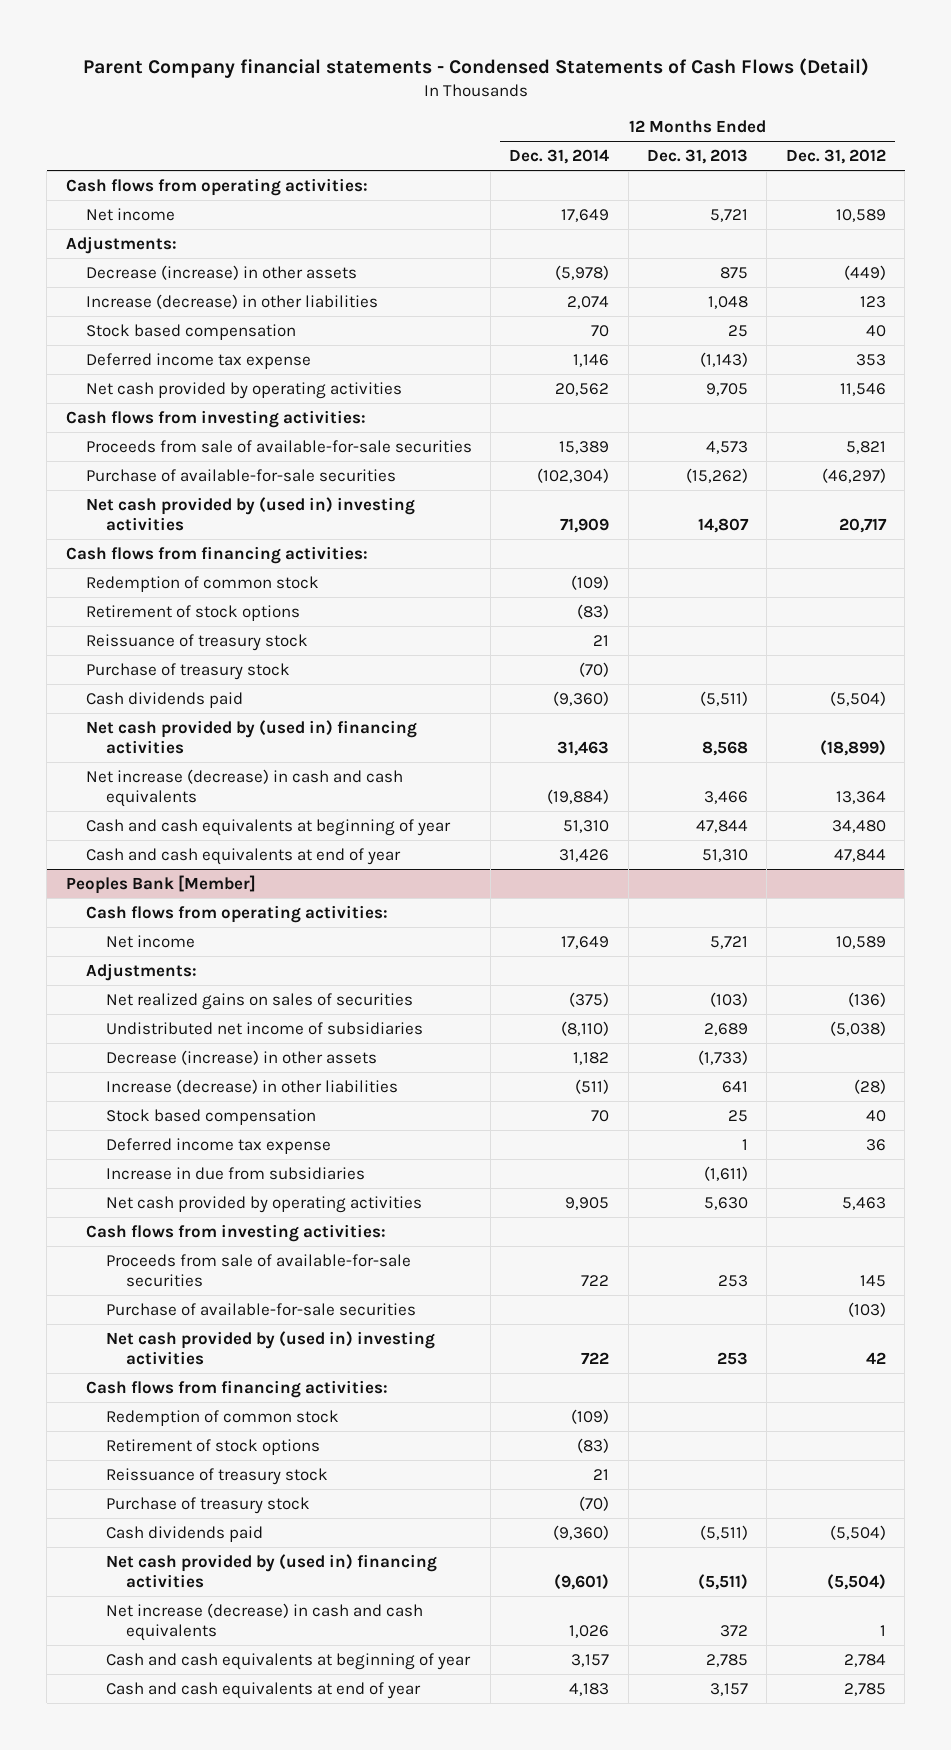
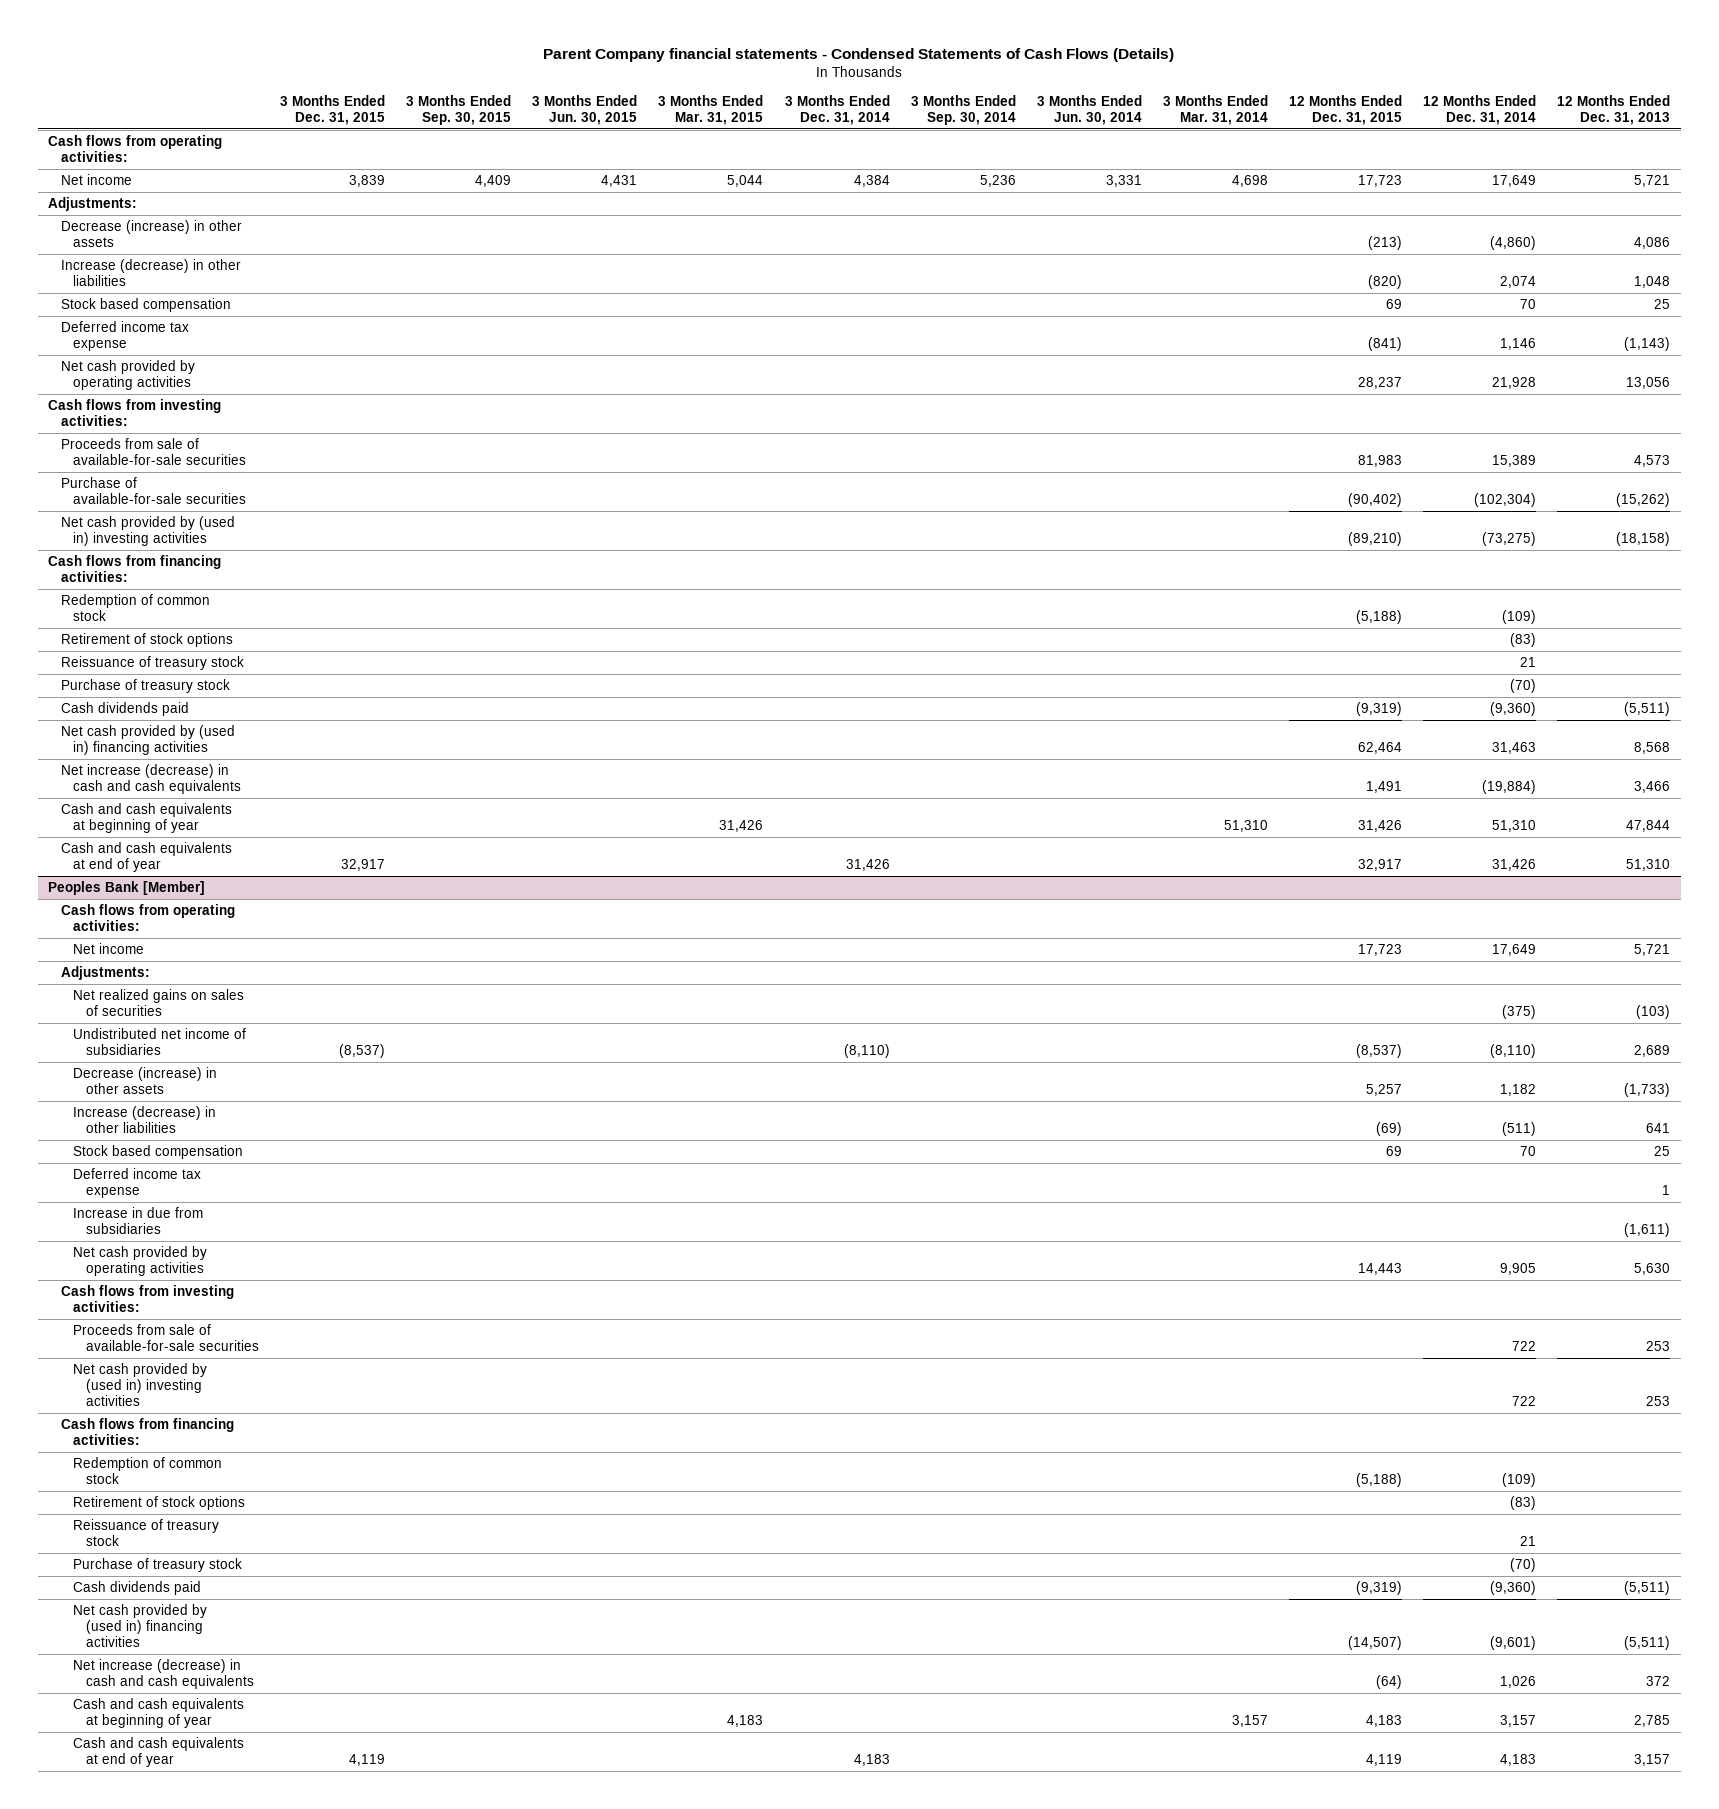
[82,58,869,79] Parent Company financial statements - Condensed Statements of Cash Flows (Detail) -> [543,47,1175,62] Parent Company financial statements - Condensed Statements of Cash Flows (Details)
[785,149,886,165] Dec. 31, 2012 -> none
none -> [280,95,386,126] 3 Months Ended Dec. 31, 2015
none -> [406,95,512,126] 3 Months Ended Sep. 30, 2015
none -> [532,95,638,126] 3 Months Ended Jun. 30, 2015
none -> [658,95,764,126] 3 Months Ended Mar. 31, 2015
none -> [784,95,890,126] 3 Months Ended Dec. 31, 2014
none -> [910,95,1016,126] 3 Months Ended Sep. 30, 2014
none -> [1036,95,1142,126] 3 Months Ended Jun. 30, 2014
none -> [1162,95,1268,126] 3 Months Ended Mar. 31, 2014
none -> [1289,95,1403,126] 12 Months Ended Dec. 31, 2015
[555,264,610,280] (5,978) -> [1490,235,1537,250] (4,860)
[720,266,749,279] 875 -> [1634,236,1671,249] 4,086
[555,382,610,396] 20,562 -> [1492,376,1537,389] 21,928
[706,382,749,396] 9,705 -> [1626,376,1671,389] 13,056
[560,518,610,534] 71,909 -> [1482,531,1537,546] (73,275)
[698,518,750,534] 14,807 -> [1616,531,1671,546] (18,158)
[105,1302,416,1316] Purchase of available-for-sale securities -> none

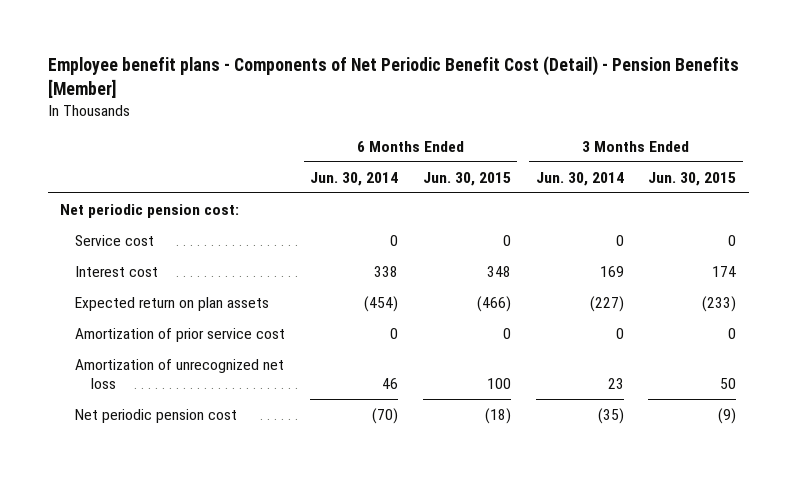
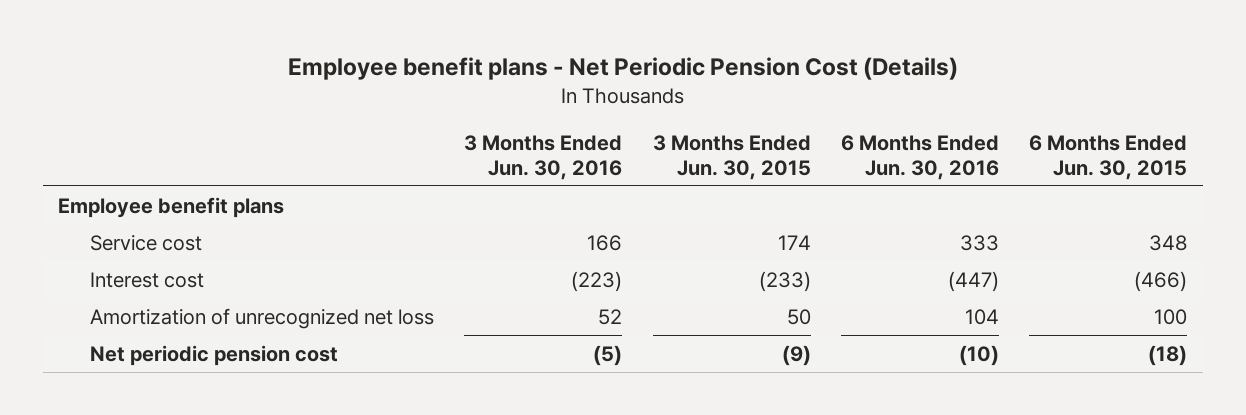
[47,56,739,98] Employee benefit plans - Components of Net Periodic Benefit Cost (Detail) - Pension Benefits [Member] -> [287,57,958,81] Employee benefit plans - Net Periodic Pension Cost (Details)
[310,171,399,186] Jun. 30, 2014 -> none
[535,171,624,186] Jun. 30, 2014 -> none
none -> [464,134,623,180] 3 Months Ended Jun. 30, 2016
none -> [841,134,1000,180] 6 Months Ended Jun. 30, 2016
[60,203,240,218] Net periodic pension cost: -> none
[75,296,270,311] Expected return on plan assets -> none
[75,327,286,342] Amortization of prior service cost -> none
none -> [58,196,285,218] Employee benefit plans
[502,234,511,246] 0 -> [1149,234,1188,251] 348
[728,234,737,246] 0 -> [777,234,811,250] 174
[486,265,511,277] 348 -> [1134,270,1188,292] (466)
[712,265,737,277] 174 -> [758,270,811,292] (233)

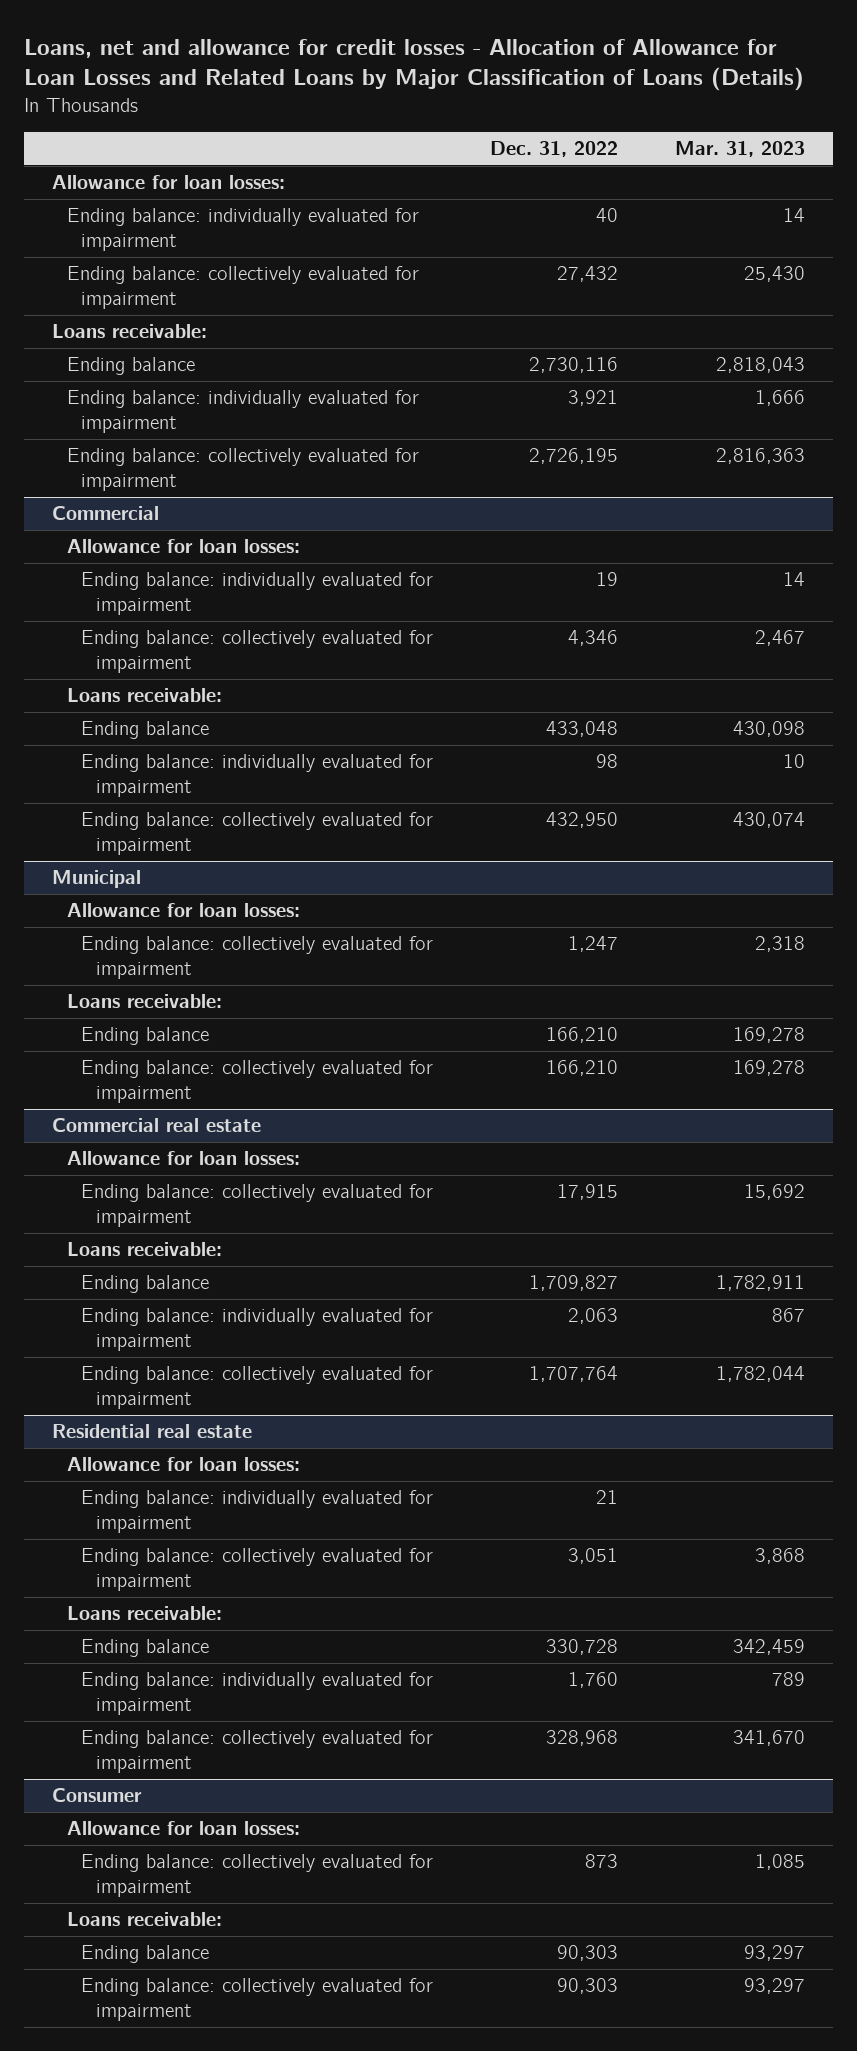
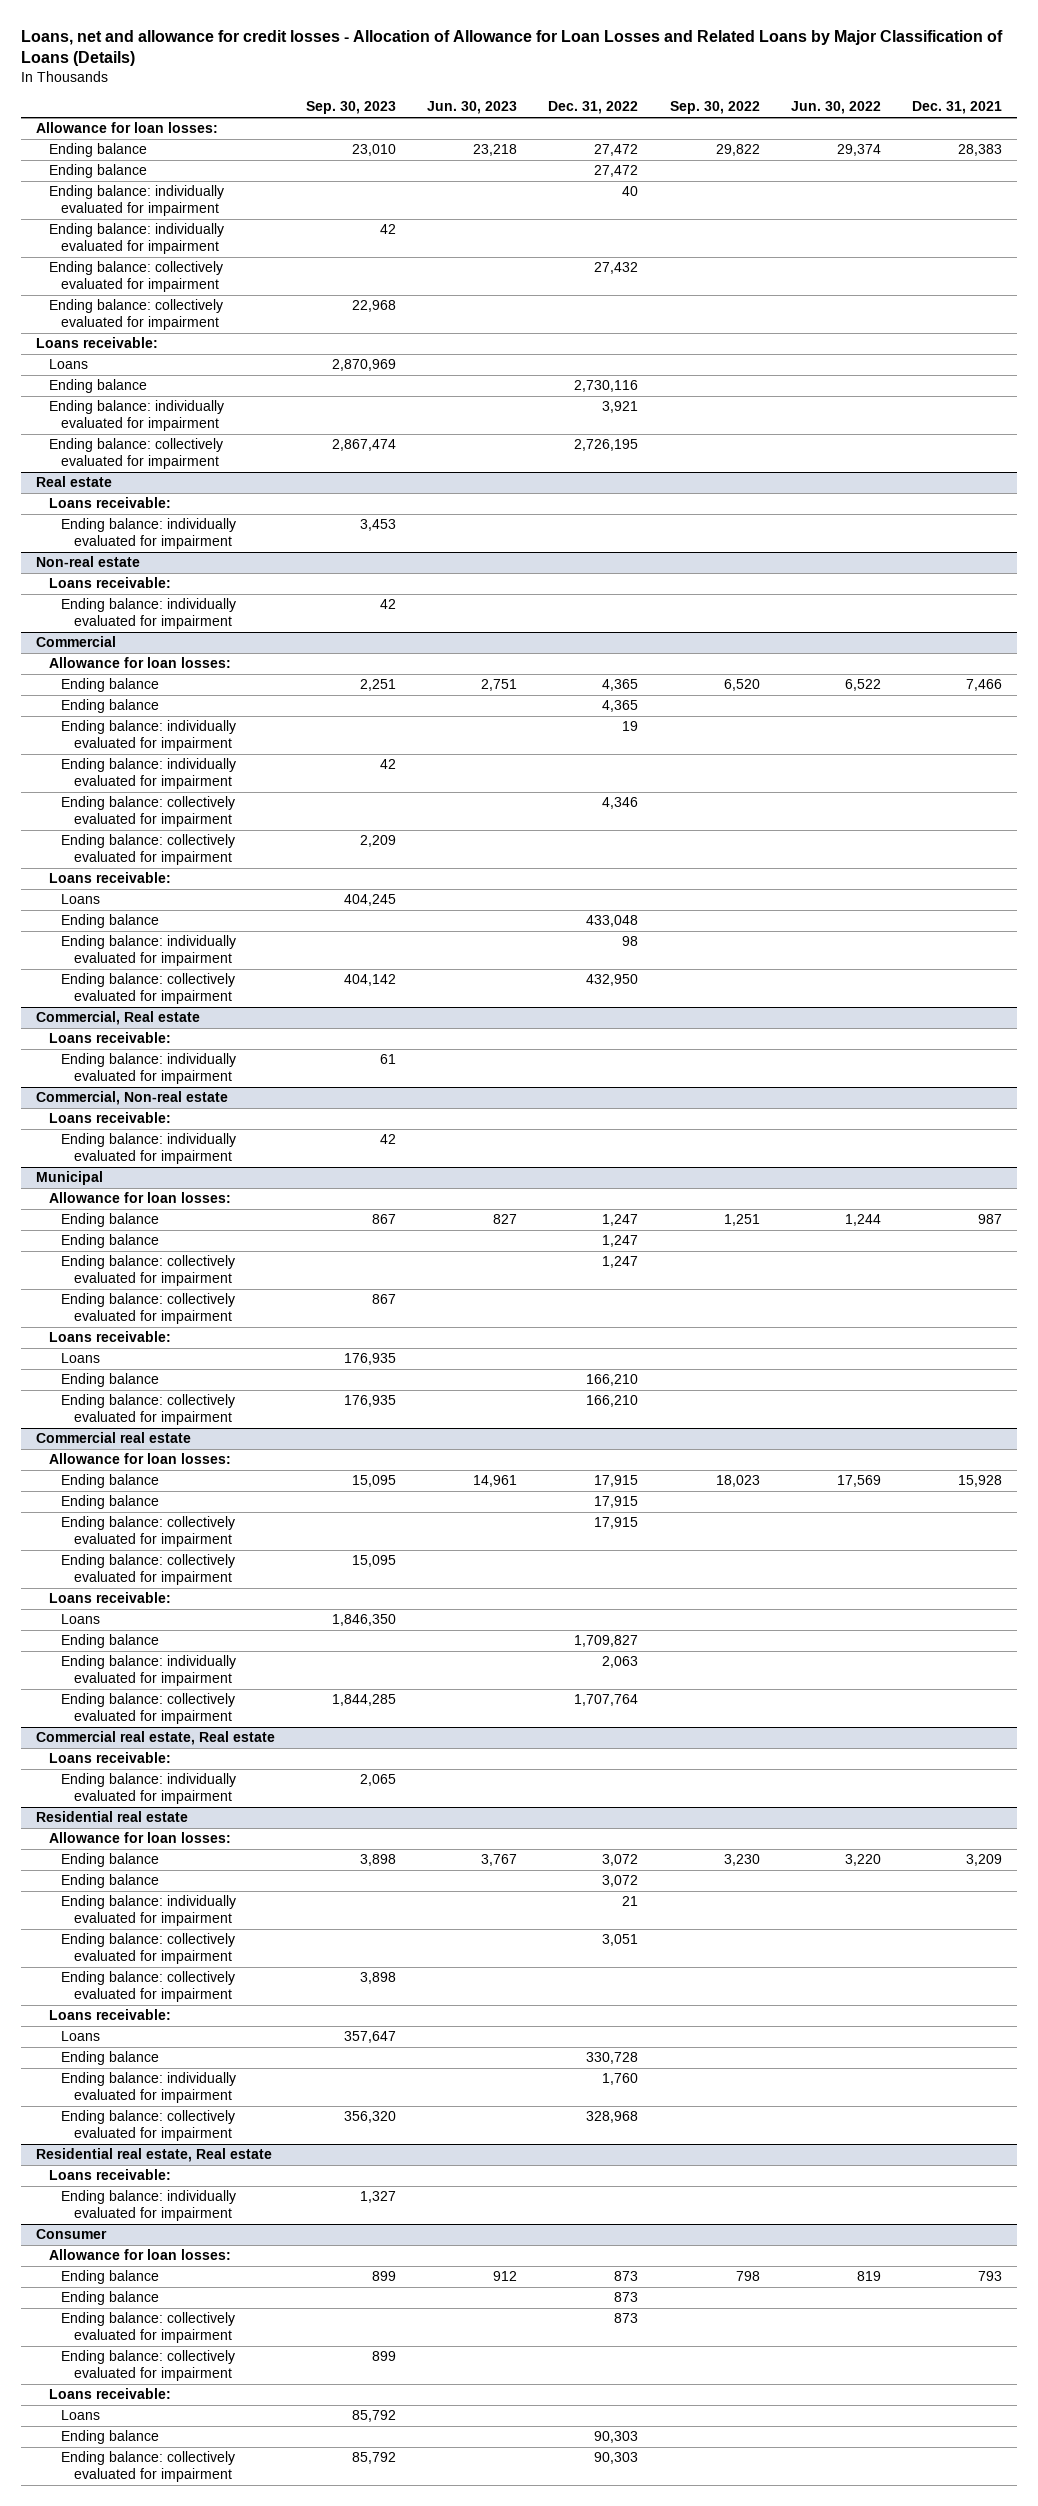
[674,141,805,158] Mar. 31, 2023 -> none
none -> [306,101,397,115] Sep. 30, 2023
none -> [427,101,518,115] Jun. 30, 2023
none -> [669,101,760,115] Sep. 30, 2022
none -> [790,101,881,115] Jun. 30, 2022
none -> [911,101,1002,115] Dec. 31, 2021
none -> [48,143,147,158] Ending balance
none -> [48,164,147,179] Ending balance
none -> [48,223,224,255] Ending balance: individually evaluated for impairment
none -> [48,299,223,331] Ending balance: collectively evaluated for impairment
none -> [48,359,88,370] Loans
none -> [36,476,113,488] Real estate
none -> [48,497,171,509] Loans receivable:
none -> [61,518,237,550] Ending balance: individually evaluated for impairment
none -> [36,556,141,568] Non-real estate
none -> [48,577,171,589] Loans receivable:
none -> [61,598,237,630] Ending balance: individually evaluated for impairment
none -> [61,678,160,693] Ending balance
none -> [61,699,160,714] Ending balance
none -> [61,758,237,790] Ending balance: individually evaluated for impairment
none -> [61,834,236,866] Ending balance: collectively evaluated for impairment
none -> [61,894,101,905] Loans
none -> [36,1011,201,1026] Commercial, Real estate
none -> [48,1032,171,1044] Loans receivable:
none -> [61,1053,237,1085] Ending balance: individually evaluated for impairment
none -> [36,1091,229,1106] Commercial, Non-real estate
none -> [48,1112,171,1124] Loans receivable:
none -> [61,1133,237,1165] Ending balance: individually evaluated for impairment
none -> [61,1213,160,1228] Ending balance
none -> [61,1234,160,1249] Ending balance
none -> [61,1293,236,1325] Ending balance: collectively evaluated for impairment
none -> [61,1353,101,1364] Loans
none -> [61,1474,160,1489] Ending balance
none -> [61,1495,160,1510] Ending balance
none -> [61,1554,236,1586] Ending balance: collectively evaluated for impairment
none -> [61,1614,101,1625] Loans
none -> [36,1731,276,1746] Commercial real estate, Real estate
none -> [48,1752,171,1764] Loans receivable:
none -> [61,1773,237,1805] Ending balance: individually evaluated for impairment
none -> [61,1853,160,1868] Ending balance
none -> [61,1874,160,1889] Ending balance
none -> [61,1971,236,2003] Ending balance: collectively evaluated for impairment
none -> [61,2031,101,2042] Loans
none -> [36,2148,273,2163] Residential real estate, Real estate
none -> [48,2169,171,2181] Loans receivable:
none -> [61,2190,237,2222] Ending balance: individually evaluated for impairment
none -> [61,2270,160,2285] Ending balance
none -> [61,2291,160,2306] Ending balance
none -> [61,2350,236,2382] Ending balance: collectively evaluated for impairment
none -> [61,2410,101,2421] Loans

